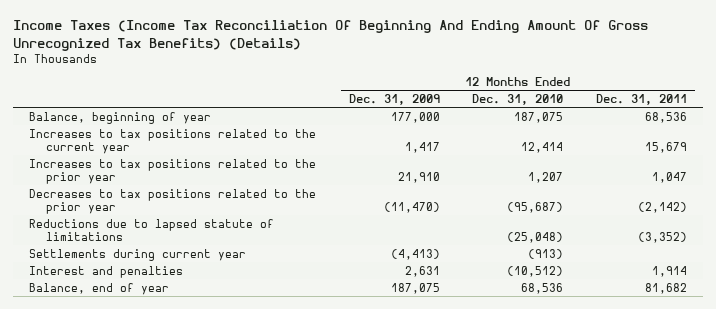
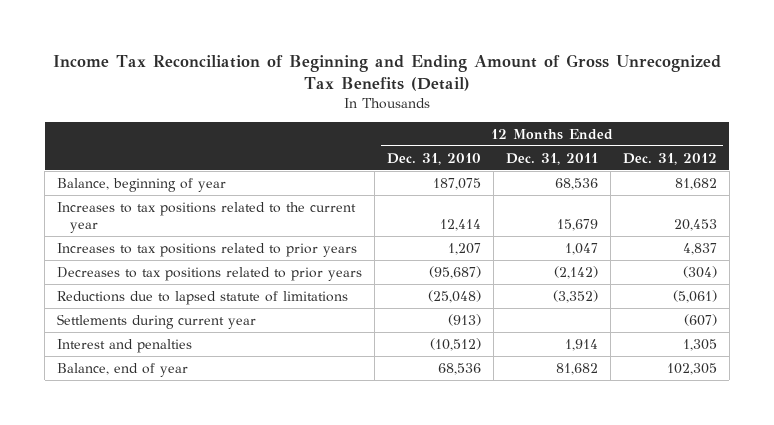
[13,20,649,51] Income Taxes (Income Tax Reconciliation Of Beginning And Ending Amount Of Gross Unrecognized Tax Benefits) (Details) -> [53,53,722,91] Income Tax Reconciliation of Beginning and Ending Amount of Gross Unrecognized Tax Benefits (Detail)
[348,93,440,105] Dec. 31, 2009 -> none
none -> [622,152,717,165] Dec. 31, 2012
[29,158,317,184] Increases to tax positions related to the prior year -> [57,242,358,257] Increases to tax positions related to prior years
[29,188,317,214] Decreases to tax positions related to the prior year -> [57,266,363,281] Decreases to tax positions related to prior years

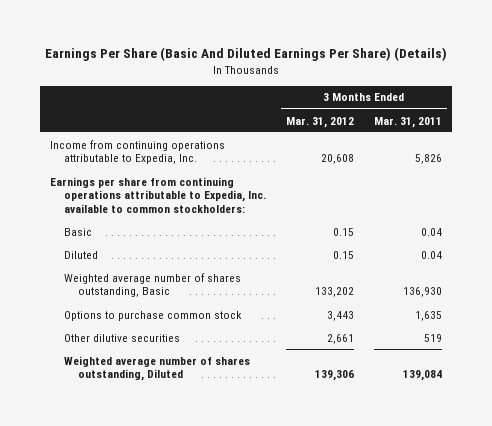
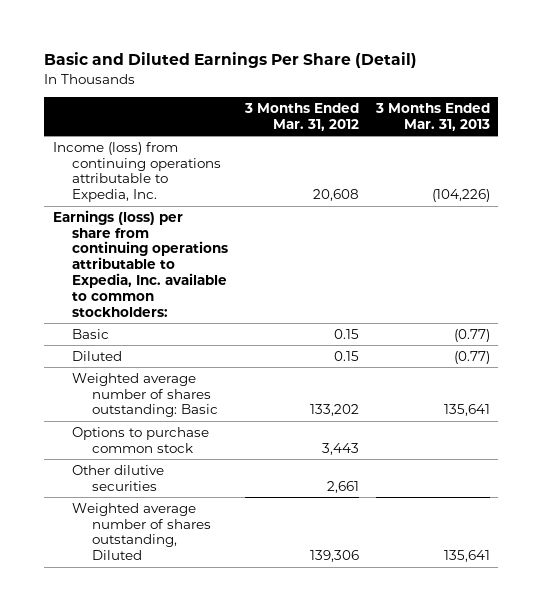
[44,47,447,62] Earnings Per Share (Basic And Diluted Earnings Per Share) (Details) -> [44,52,418,69] Basic and Diluted Earnings Per Share (Detail)
[373,116,442,128] Mar. 31, 2011 -> none
none -> [374,102,490,131] 3 Months Ended Mar. 31, 2013
[50,139,226,165] Income from continuing operations attributable to Expedia, Inc. -> [52,141,222,203] Income (loss) from continuing operations attributable to Expedia, Inc.
[50,176,267,214] Earnings per share from continuing operations attributable to Expedia, Inc. available to common stockholders: -> [52,209,229,317] Earnings (loss) per share from continuing operations attributable to Expedia, Inc. available to common stockholders:
[64,272,242,298] Weighted average number of shares outstanding, Basic -> [72,372,218,418] Weighted average number of shares outstanding: Basic

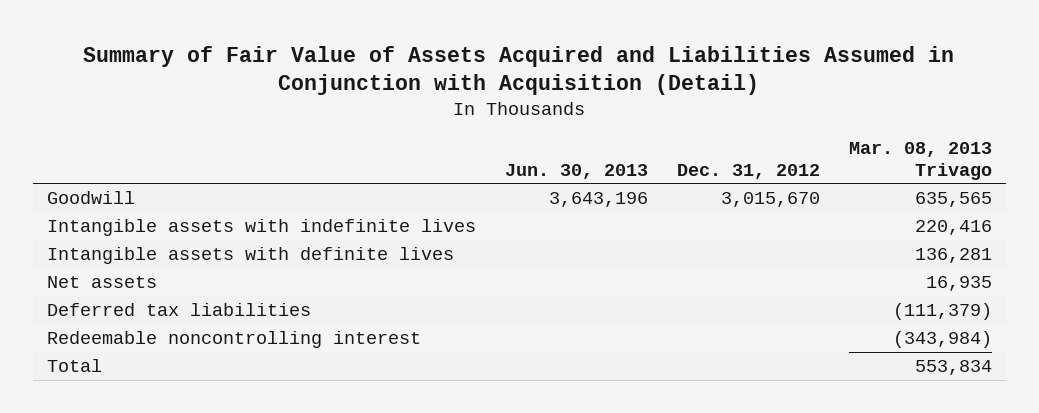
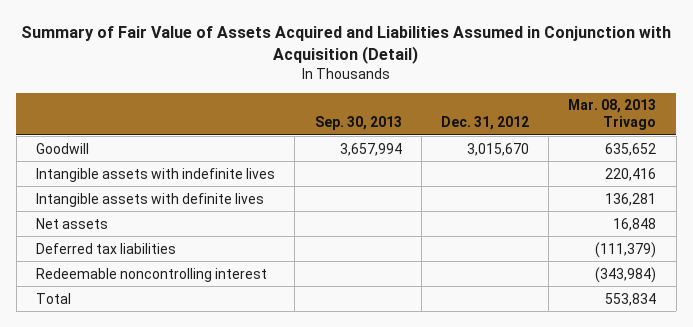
[505,163,649,179] Jun. 30, 2013 -> none
none -> [314,115,402,130] Sep. 30, 2013
[914,191,992,207] 635,565 -> [605,142,657,156] 635,652
[925,275,992,291] 16,935 -> [613,217,657,231] 16,848

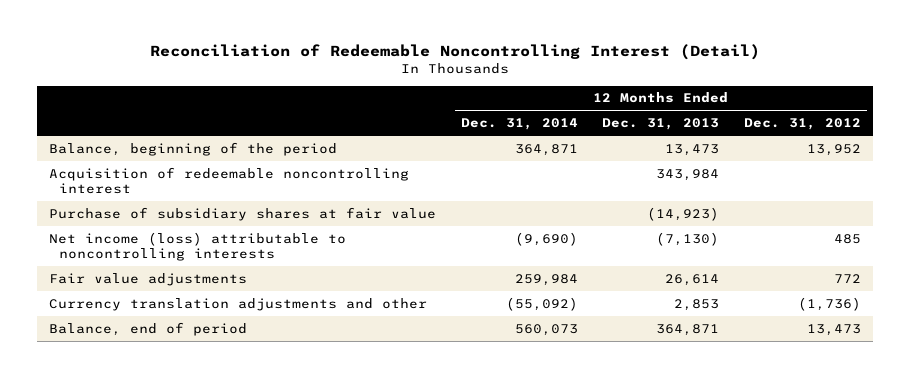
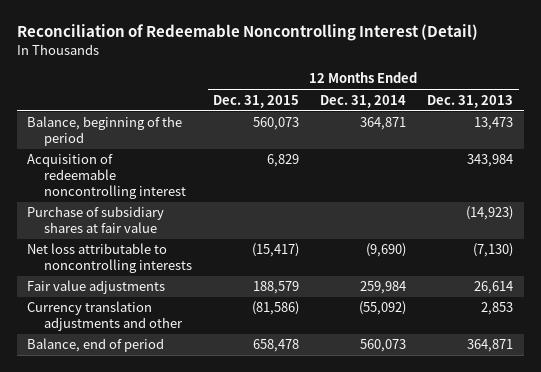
[743,118,861,131] Dec. 31, 2012 -> none
none -> [213,94,300,108] Dec. 31, 2015
[49,231,347,261] Net income (loss) attributable to noncontrolling interests -> [27,243,193,274] Net loss attributable to noncontrolling interests

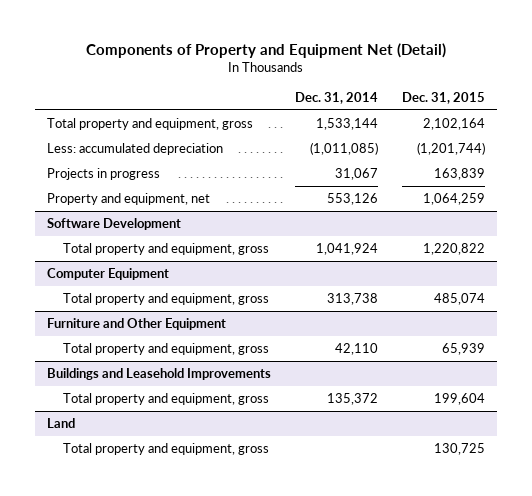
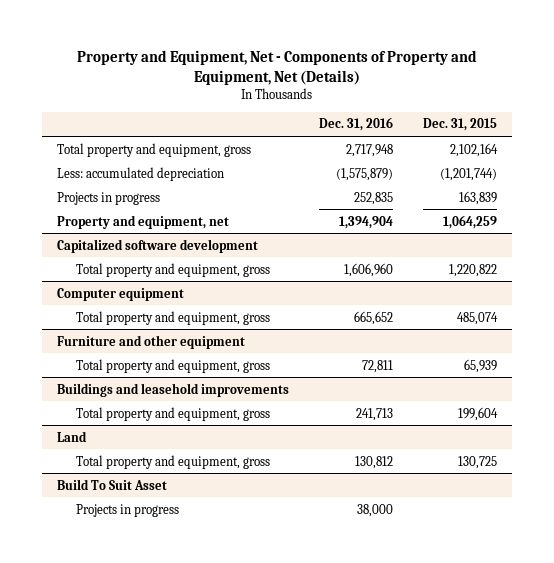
[86,42,447,58] Components of Property and Equipment Net (Detail) -> [76,50,477,85] Property and Equipment, Net - Components of Property and Equipment, Net (Details)
[295,92,379,105] Dec. 31, 2014 -> none
none -> [318,117,393,132] Dec. 31, 2016
[46,217,181,230] Software Development -> [57,238,259,253] Capitalized software development
[46,267,169,280] Computer Equipment -> [57,287,185,301] Computer equipment
[46,317,226,330] Furniture and Other Equipment -> [57,334,246,349] Furniture and other equipment
[46,367,271,380] Buildings and Leasehold Improvements -> [57,382,290,397] Buildings and leasehold improvements
none -> [57,478,168,490] Build To Suit Asset
none -> [76,503,180,517] Projects in progress

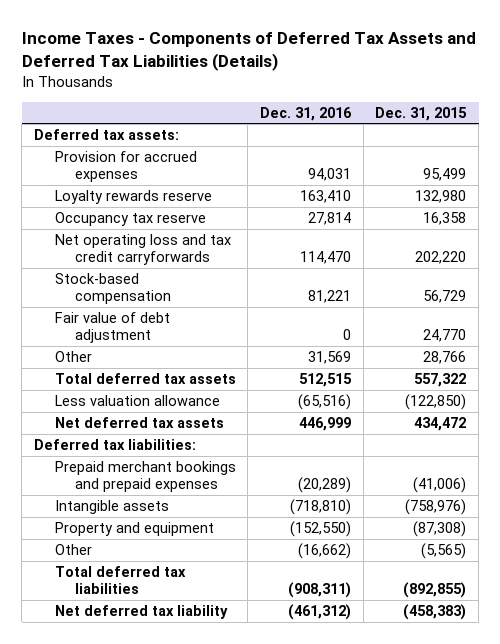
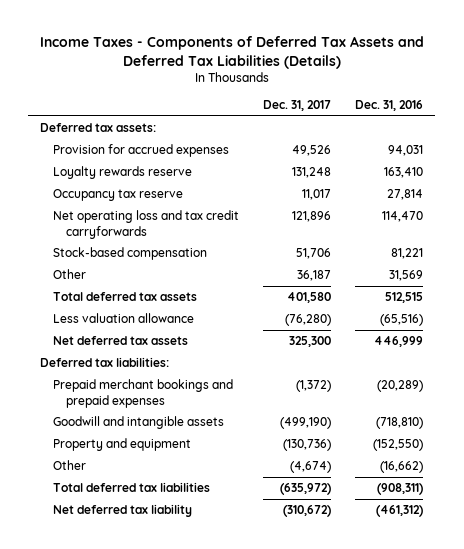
[375,106,468,121] Dec. 31, 2015 -> none
none -> [263,100,332,112] Dec. 31, 2017
[54,312,170,344] Fair value of debt adjustment -> none
[54,500,169,515] Intangible assets -> [53,416,225,430] Goodwill and intangible assets

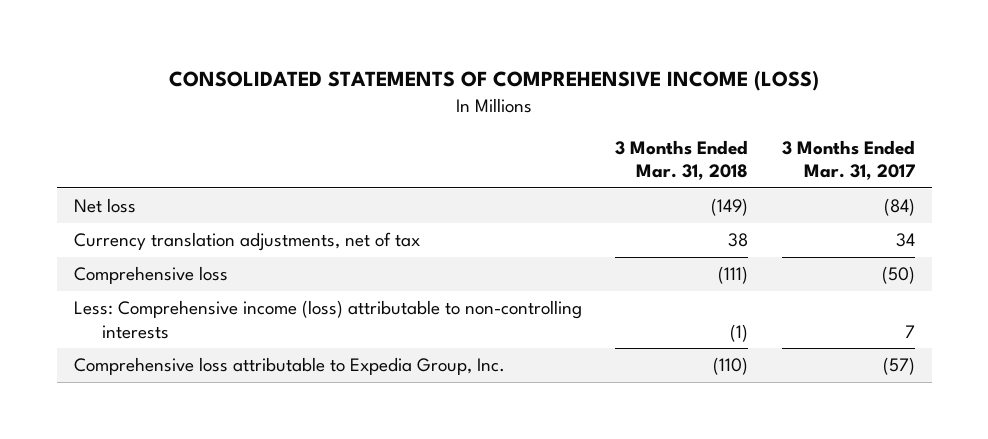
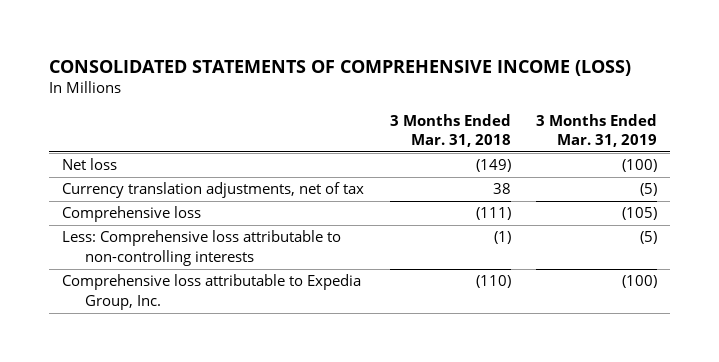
[781,139,915,181] 3 Months Ended Mar. 31, 2017 -> none
none -> [536,113,658,148] 3 Months Ended Mar. 31, 2019
[73,299,582,339] Less: Comprehensive income (loss) attributable to non-controlling interests -> [62,230,342,266] Less: Comprehensive loss attributable to non-controlling interests

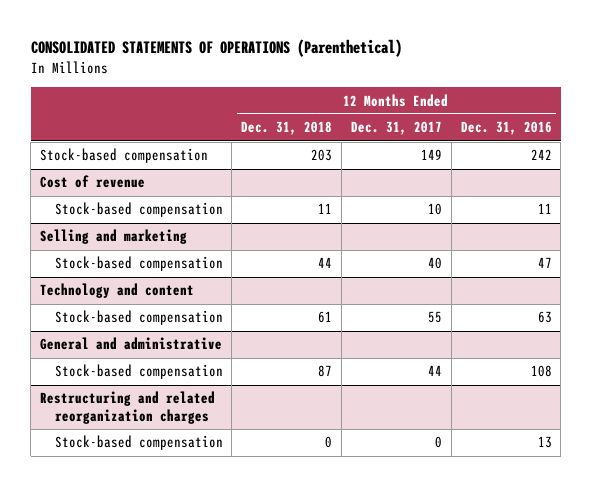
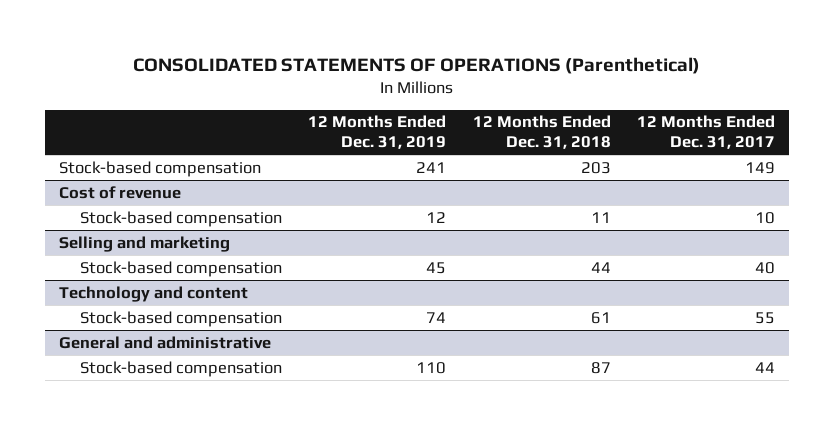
[460,121,552,136] Dec. 31, 2016 -> none
none -> [308,115,447,150] 12 Months Ended Dec. 31, 2019
[40,391,216,424] Restructuring and related reorganization charges -> none
[54,435,223,451] Stock-based compensation -> none

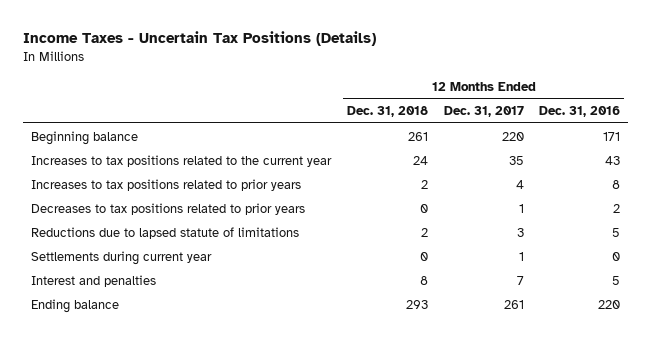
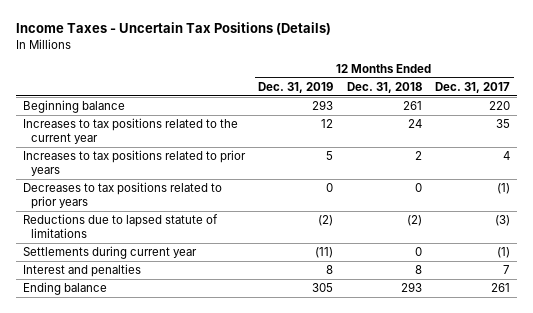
[539,106,621,118] Dec. 31, 2016 -> none
none -> [258,81,334,93] Dec. 31, 2019
[518,203,524,213] 1 -> [497,183,511,195] (1)
[420,227,428,237] 2 -> [406,215,422,227] (2)
[516,227,524,237] 3 -> [495,215,511,227] (3)
[518,251,524,261] 1 -> [497,247,511,259] (1)

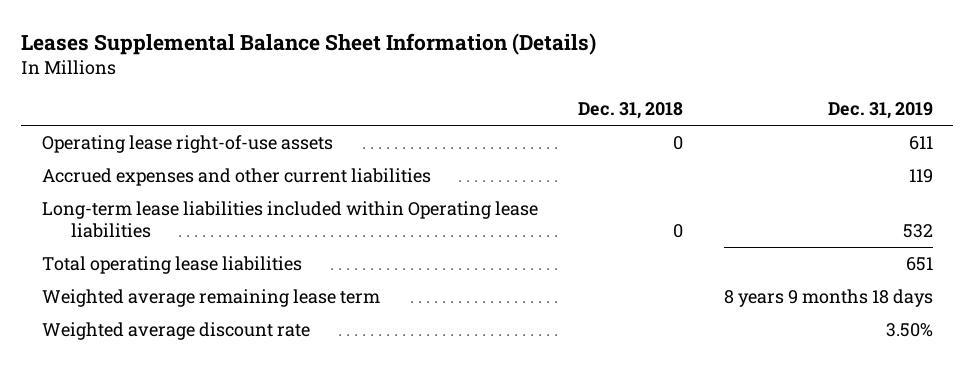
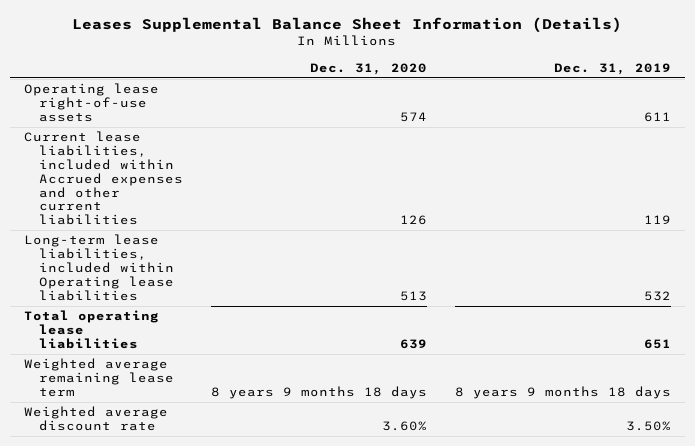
[578,102,684,120] Dec. 31, 2018 -> none
none -> [309,62,427,75] Dec. 31, 2020
[41,168,431,187] Accrued expenses and other current liabilities -> [24,131,184,226] Current lease liabilities, included within Accrued expenses and other current liabilities
[41,201,538,239] Long-term lease liabilities included within Operating lease liabilities -> [24,234,175,301] Long-term lease liabilities, included within Operating lease liabilities

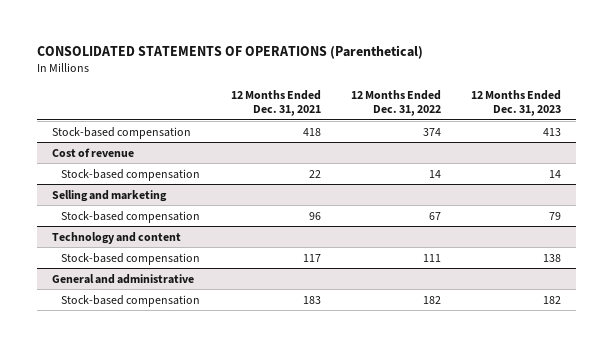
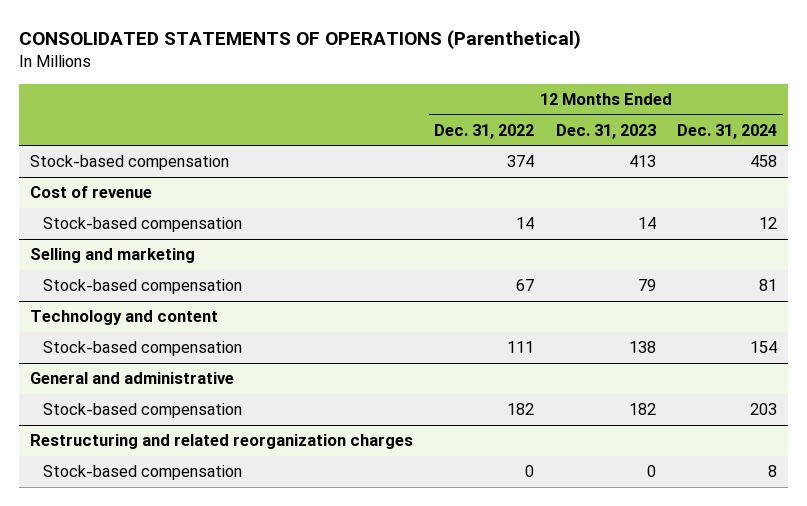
[230,90,321,117] 12 Months Ended Dec. 31, 2021 -> none
none -> [677,123,778,139] Dec. 31, 2024
none -> [29,434,413,450] Restructuring and related reorganization charges
none -> [42,465,242,481] Stock-based compensation

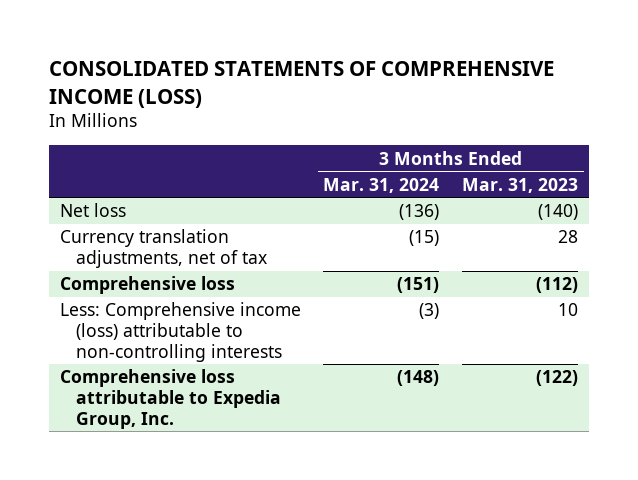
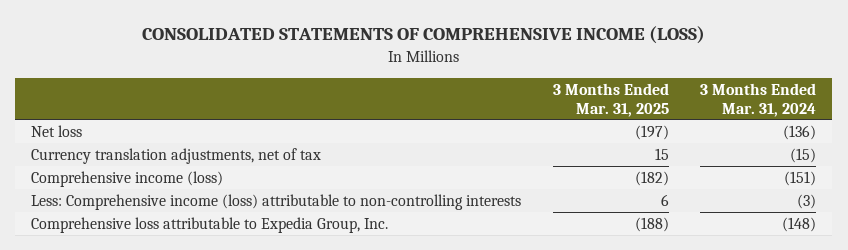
[461,177,578,193] Mar. 31, 2023 -> none
none -> [552,82,669,117] 3 Months Ended Mar. 31, 2025
[59,276,235,295] Comprehensive loss -> [31,170,224,187] Comprehensive income (loss)

